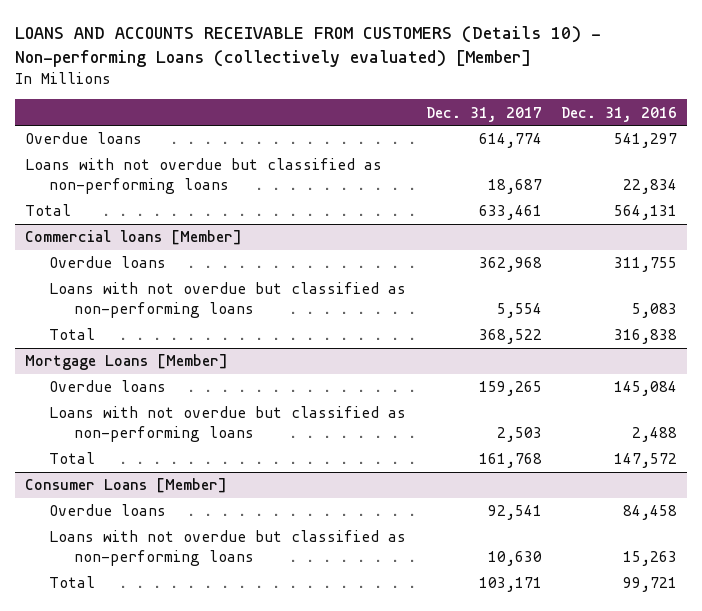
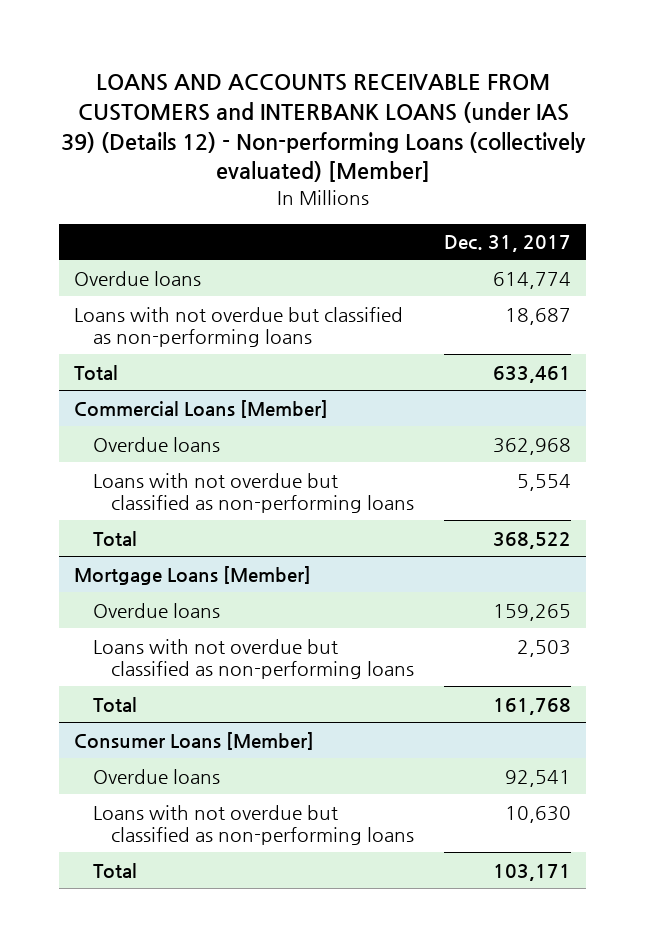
[15,26,602,68] LOANS AND ACCOUNTS RECEIVABLE FROM CUSTOMERS (Details 10) - Non-performing Loans (collectively evaluated) [Member] -> [60,73,586,183] LOANS AND ACCOUNTS RECEIVABLE FROM CUSTOMERS and INTERBANK LOANS (under IAS 39) (Details 12) - Non-performing Loans (collectively evaluated) [Member]
[561,106,678,122] Dec. 31, 2016 -> none
[24,230,242,246] Commercial loans [Member] -> [73,399,328,418] Commercial Loans [Member]

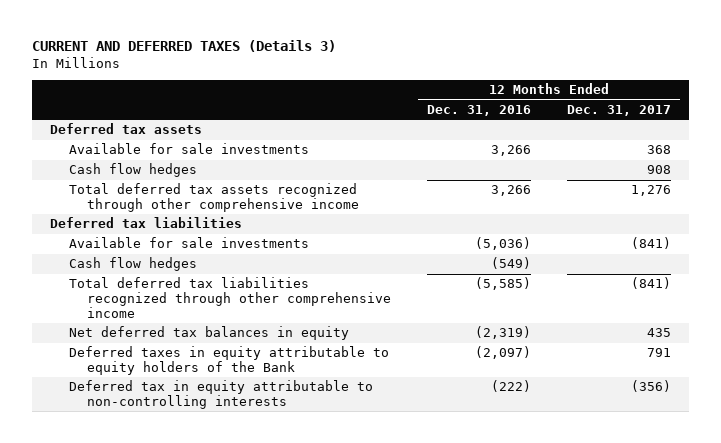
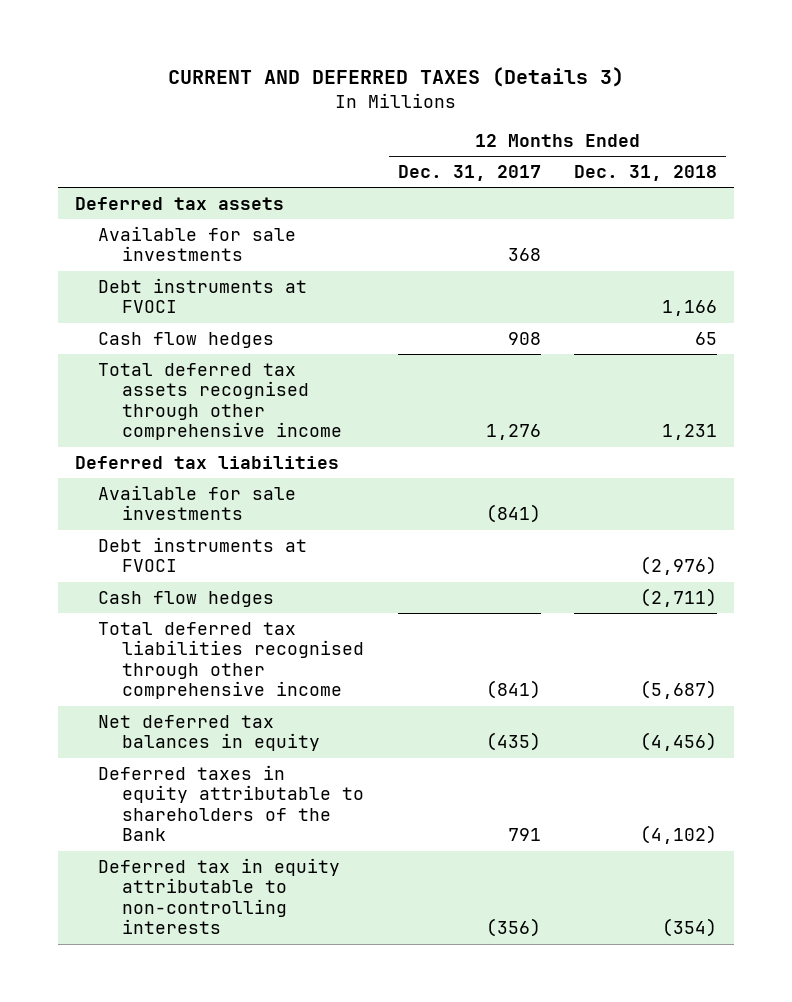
[427,104,532,116] Dec. 31, 2016 -> none
none -> [574,165,718,182] Dec. 31, 2018
none -> [98,277,308,314] Debt instruments at FVOCI
[68,183,360,213] Total deferred tax assets recognized through other comprehensive income -> [98,362,342,441] Total deferred tax assets recognised through other comprehensive income
none -> [98,536,308,573] Debt instruments at FVOCI
[68,277,392,318] Total deferred tax liabilities recognized through other comprehensive income -> [98,621,364,700] Total deferred tax liabilities recognised through other comprehensive income
[647,328,672,338] 435 -> [485,732,541,752] (435)
[68,346,389,376] Deferred taxes in equity attributable to equity holders of the Bank -> [98,764,364,842] Deferred taxes in equity attributable to shareholders of the Bank

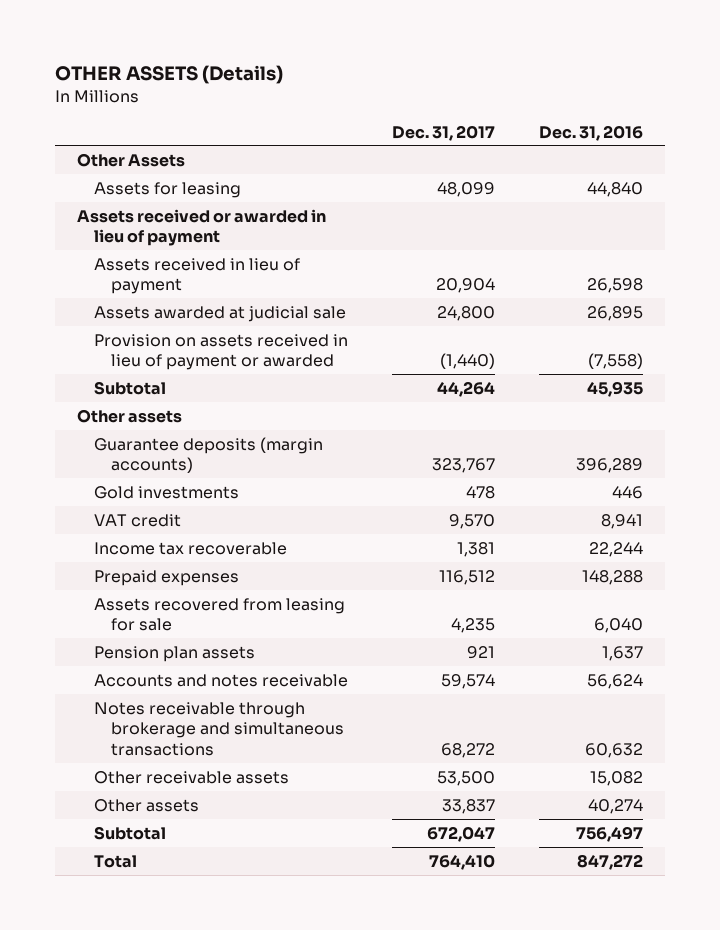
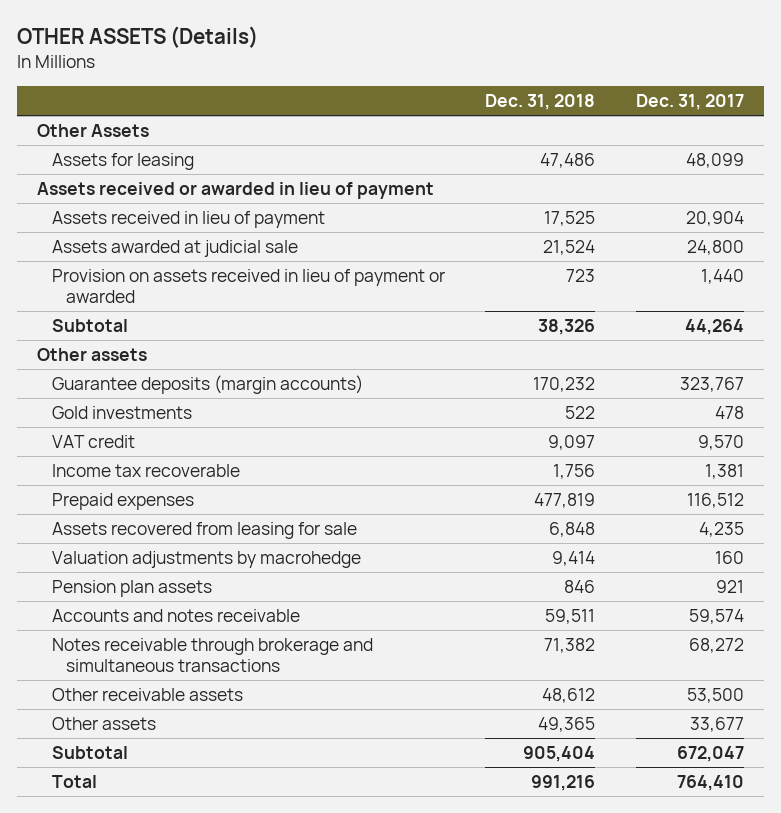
[539,124,644,141] Dec. 31, 2016 -> none
none -> [485,93,596,110] Dec. 31, 2018
[440,353,496,370] (1,440) -> [700,269,744,285] 1,440
none -> [51,551,361,569] Valuation adjustments by macrohedge
[442,798,496,814] 33,837 -> [689,717,744,733] 33,677

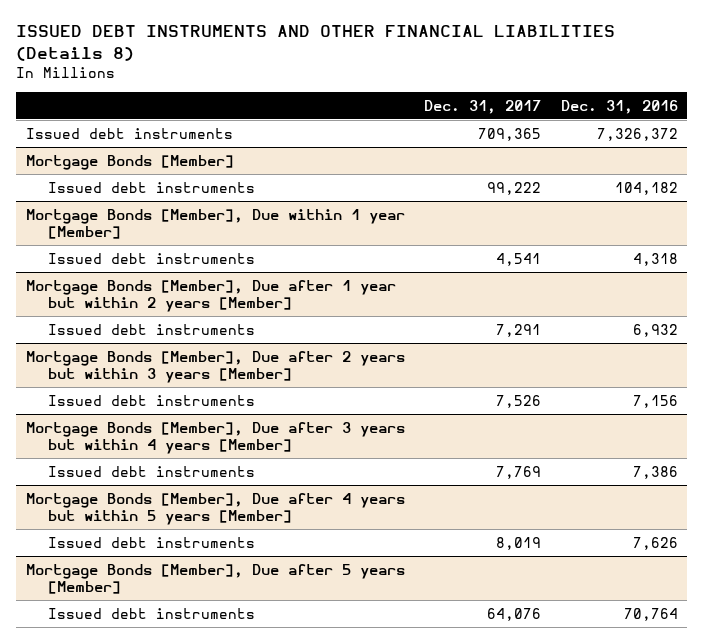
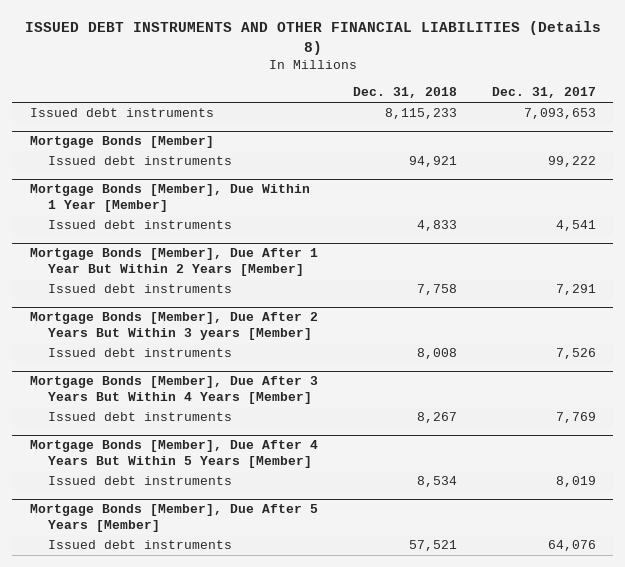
[560,99,678,114] Dec. 31, 2016 -> none
none -> [352,87,457,99] Dec. 31, 2018
[478,127,542,141] 709,365 -> [523,108,596,120] 7,093,653
[25,208,405,239] Mortgage Bonds [Member], Due within 1 year [Member] -> [29,184,310,213] Mortgage Bonds [Member], Due Within 1 Year [Member]
[25,279,396,312] Mortgage Bonds [Member], Due after 1 year but within 2 years [Member] -> [29,248,318,277] Mortgage Bonds [Member], Due After 1 Year But Within 2 Years [Member]
[25,350,405,383] Mortgage Bonds [Member], Due after 2 years but within 3 years [Member] -> [29,312,318,341] Mortgage Bonds [Member], Due After 2 Years But Within 3 years [Member]
[25,421,405,454] Mortgage Bonds [Member], Due after 3 years but within 4 years [Member] -> [29,376,318,405] Mortgage Bonds [Member], Due After 3 Years But Within 4 Years [Member]
[25,492,405,525] Mortgage Bonds [Member], Due after 4 years but within 5 years [Member] -> [29,440,318,469] Mortgage Bonds [Member], Due After 4 Years But Within 5 Years [Member]
[25,563,405,594] Mortgage Bonds [Member], Due after 5 years [Member] -> [29,504,318,533] Mortgage Bonds [Member], Due After 5 Years [Member]

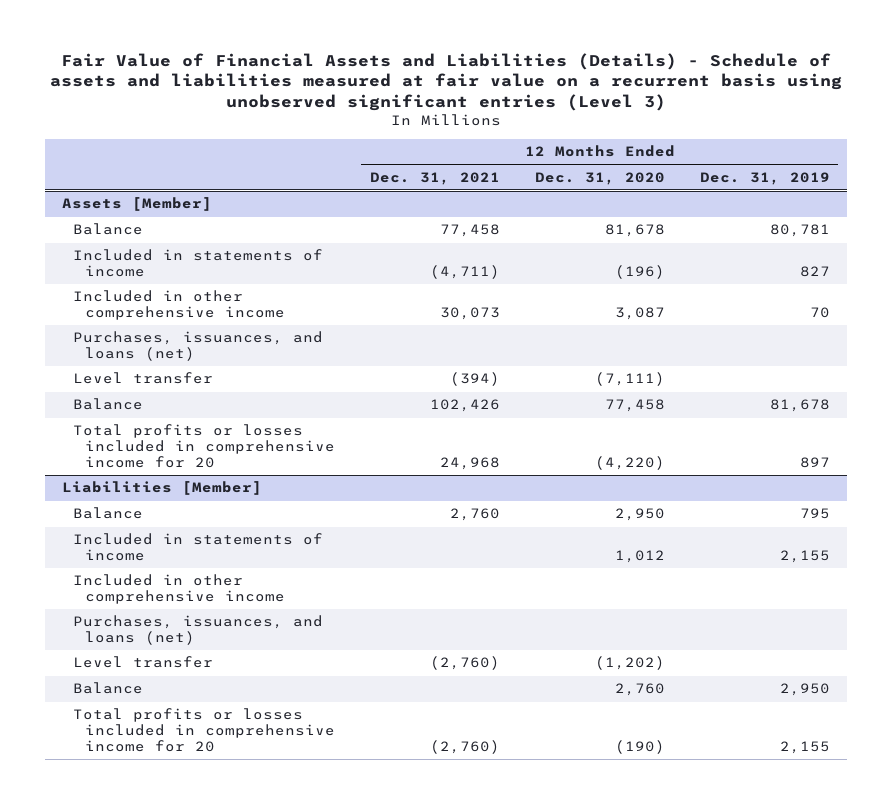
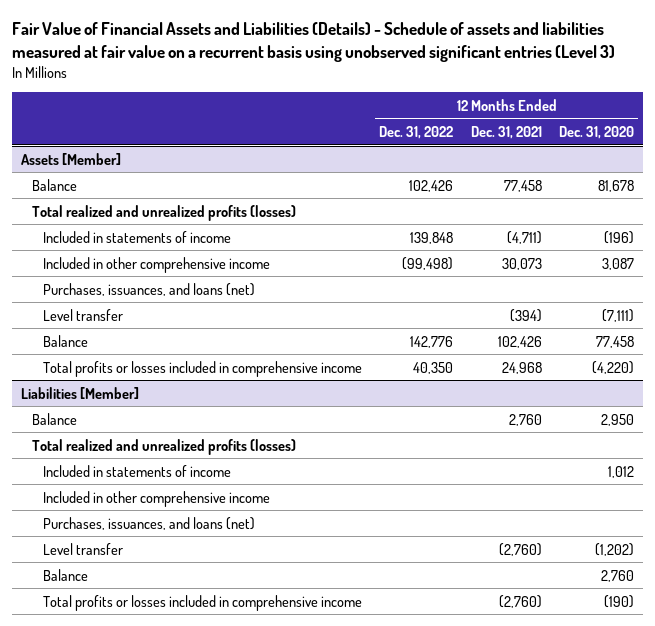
[699,171,830,185] Dec. 31, 2019 -> none
none -> [379,126,454,140] Dec. 31, 2022
none -> [31,204,296,221] Total realized and unrealized profits (losses)
[73,424,335,469] Total profits or losses included in comprehensive income for 20 -> [42,360,362,377] Total profits or losses included in comprehensive income
none -> [31,438,296,455] Total realized and unrealized profits (losses)
[73,708,335,753] Total profits or losses included in comprehensive income for 20 -> [42,594,362,611] Total profits or losses included in comprehensive income

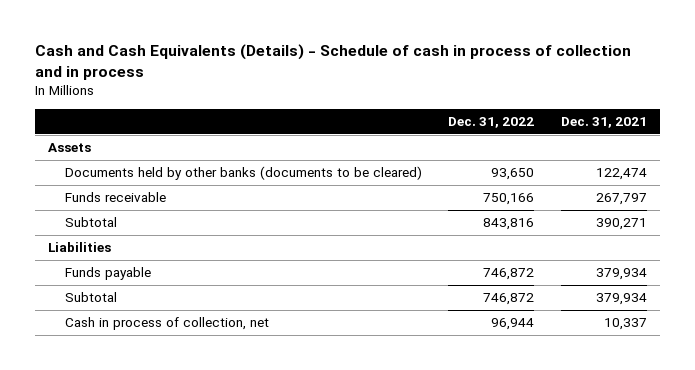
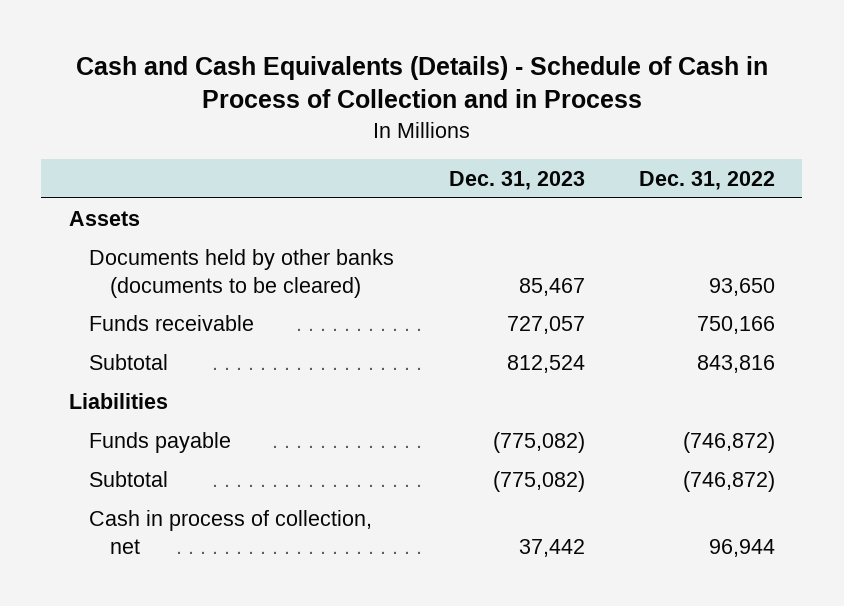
[35,44,632,80] Cash and Cash Equivalents (Details) - Schedule of cash in process of collection and in process -> [75,55,768,109] Cash and Cash Equivalents (Details) - Schedule of Cash in Process of Collection and in Process
[560,116,647,128] Dec. 31, 2021 -> none
none -> [448,171,585,191] Dec. 31, 2023
[483,268,535,281] 746,872 -> [683,431,776,453] (746,872)
[483,293,535,306] 746,872 -> [683,470,776,492] (746,872)

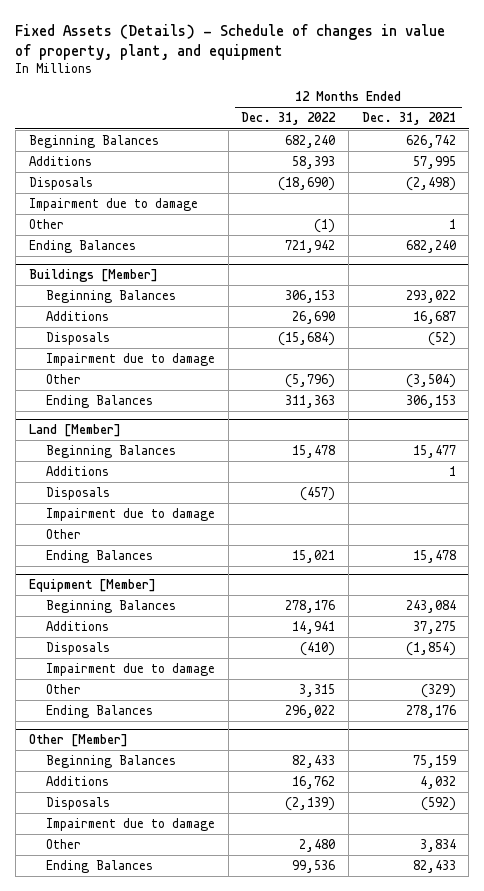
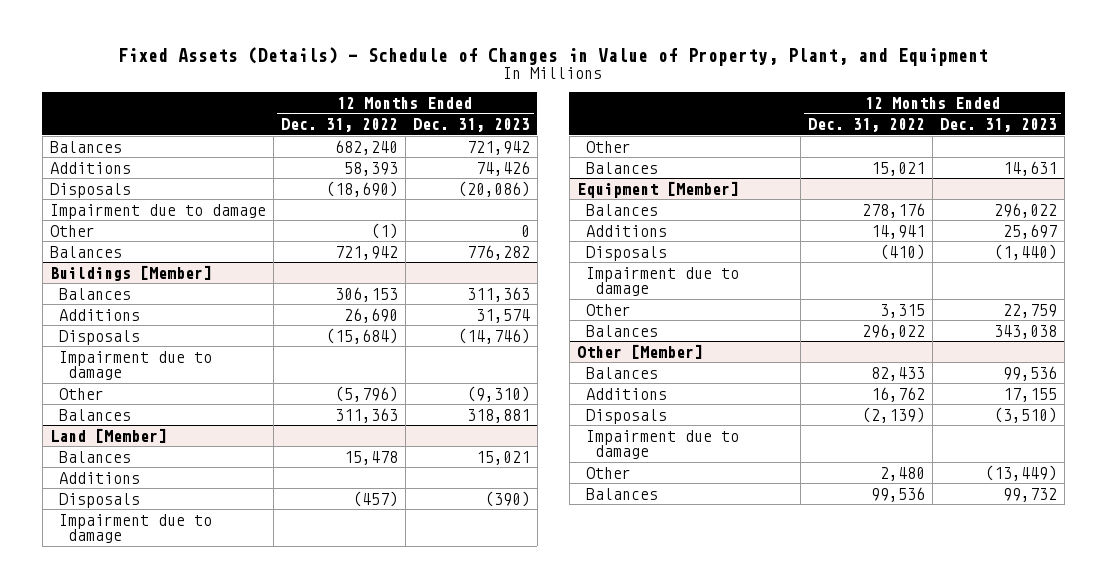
[15,23,446,60] Fixed Assets (Details) - Schedule of changes in value of property, plant, and equipment -> [118,46,989,66] Fixed Assets (Details) - Schedule of Changes in Value of Property, Plant, and Equipment
[361,112,456,126] Dec. 31, 2021 -> none
none -> [412,117,530,132] Dec. 31, 2023
[28,135,159,149] Beginning Balances -> [49,140,122,153] Balances
[28,240,136,254] Ending Balances -> [49,245,122,258] Balances
[46,290,177,304] Beginning Balances -> [58,287,131,300] Balances
[46,395,154,409] Ending Balances -> [58,408,131,421] Balances
[46,445,177,459] Beginning Balances -> [58,450,131,463] Balances
[46,550,154,564] Ending Balances -> [586,161,659,174] Balances
[46,600,177,614] Beginning Balances -> [586,203,659,216] Balances
[46,705,154,719] Ending Balances -> [586,324,659,337] Balances
[46,755,177,769] Beginning Balances -> [586,366,659,379] Balances
[46,860,154,874] Ending Balances -> [586,487,659,500] Balances

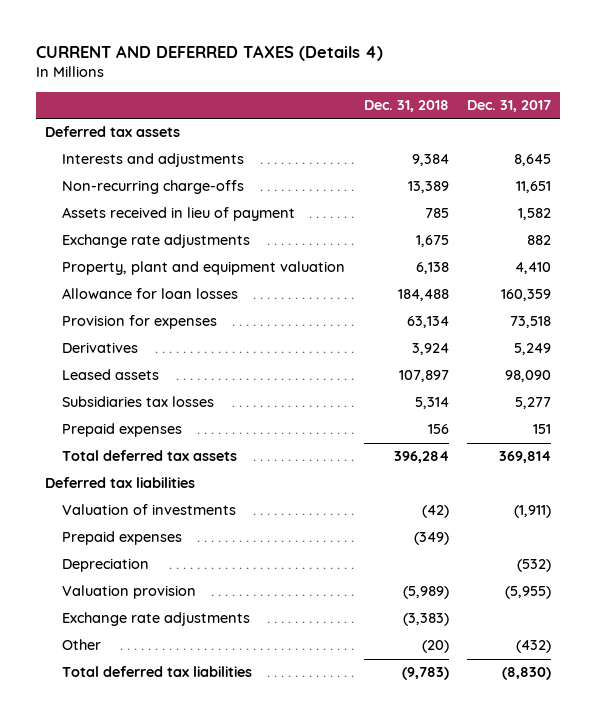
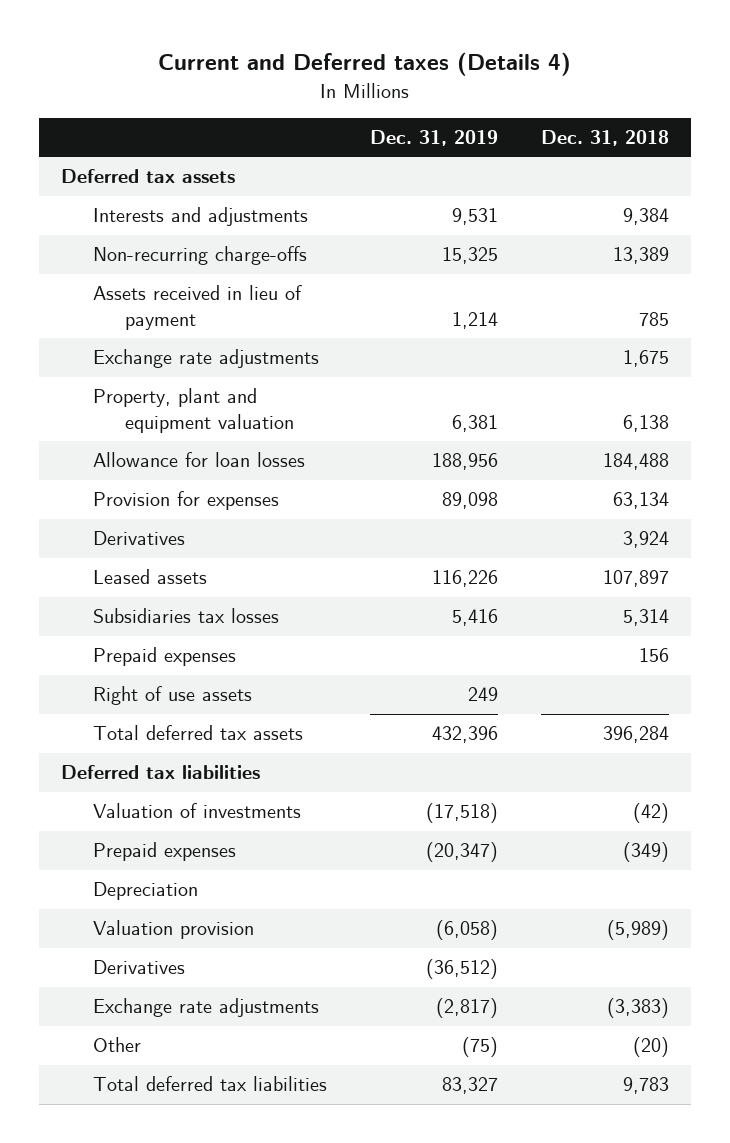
[35,44,383,61] CURRENT AND DEFERRED TAXES (Details 4) -> [157,52,571,77] Current and Deferred taxes (Details 4)
[467,100,552,113] Dec. 31, 2017 -> none
none -> [369,129,498,146] Dec. 31, 2019
none -> [92,686,252,706] Right of use assets
none -> [92,960,185,975] Derivatives
[401,667,449,681] (9,783) -> [622,1077,669,1095] 9,783

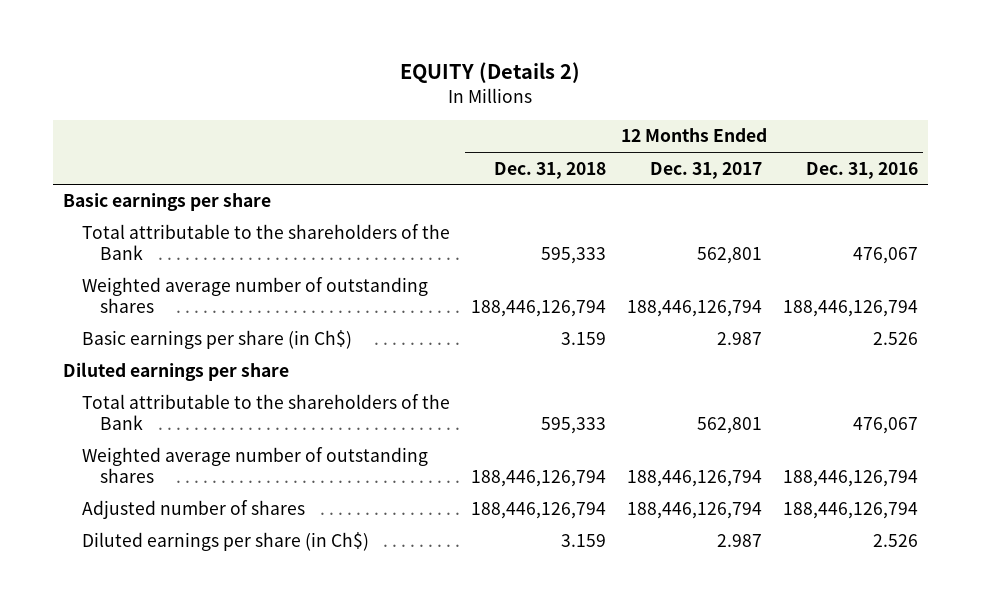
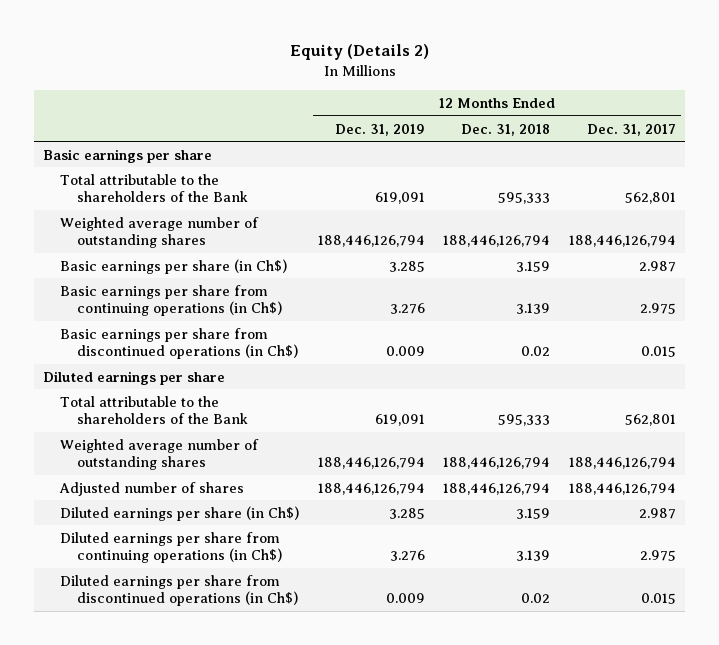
[400,62,581,84] EQUITY (Details 2) -> [289,44,429,61] Equity (Details 2)
[805,161,918,179] Dec. 31, 2016 -> none
none -> [334,123,425,136] Dec. 31, 2019
none -> [59,284,282,317] Basic earnings per share from continuing operations (in Ch$)
none -> [59,327,298,360] Basic earnings per share from discontinued operations (in Ch$)
none -> [59,531,282,564] Diluted earnings per share from continuing operations (in Ch$)
none -> [59,574,298,607] Diluted earnings per share from discontinued operations (in Ch$)

